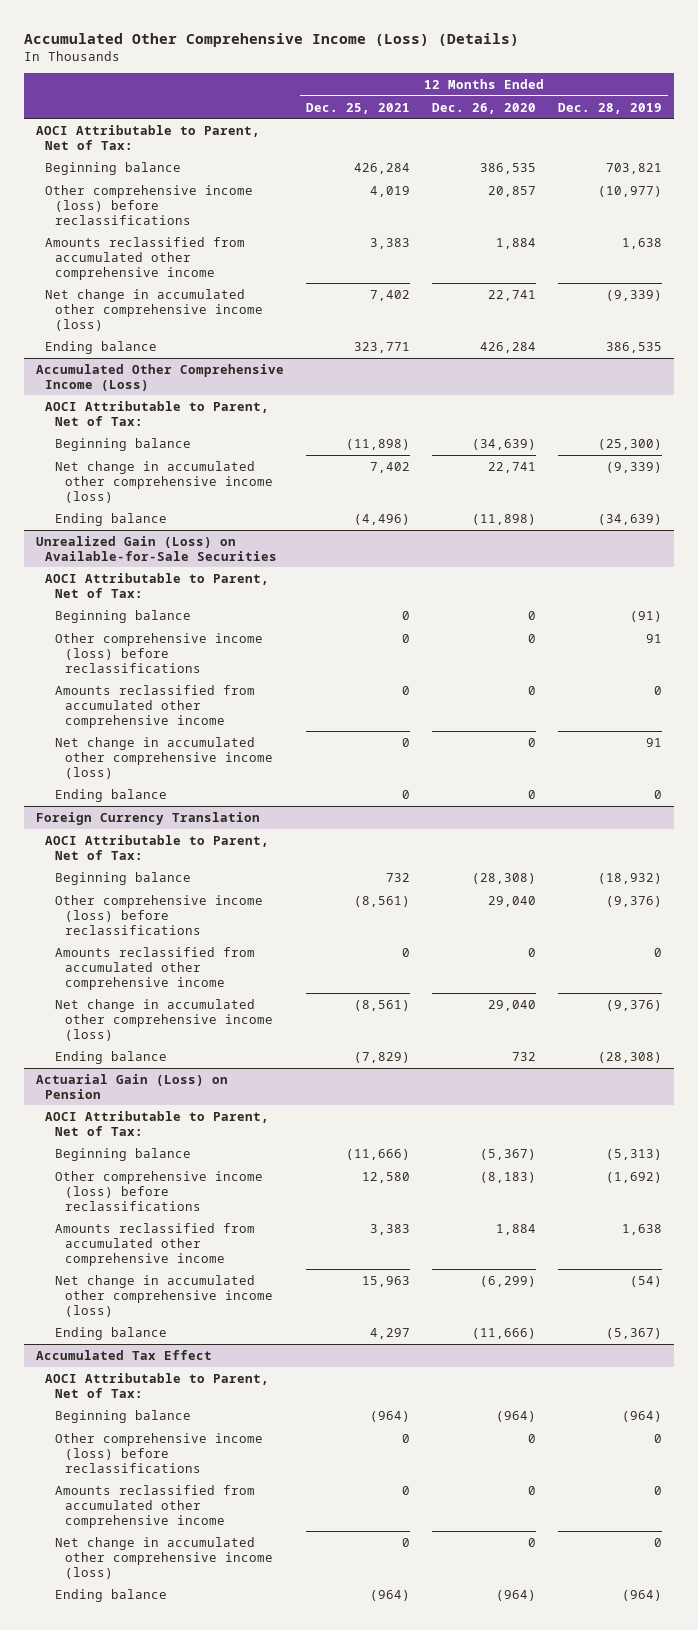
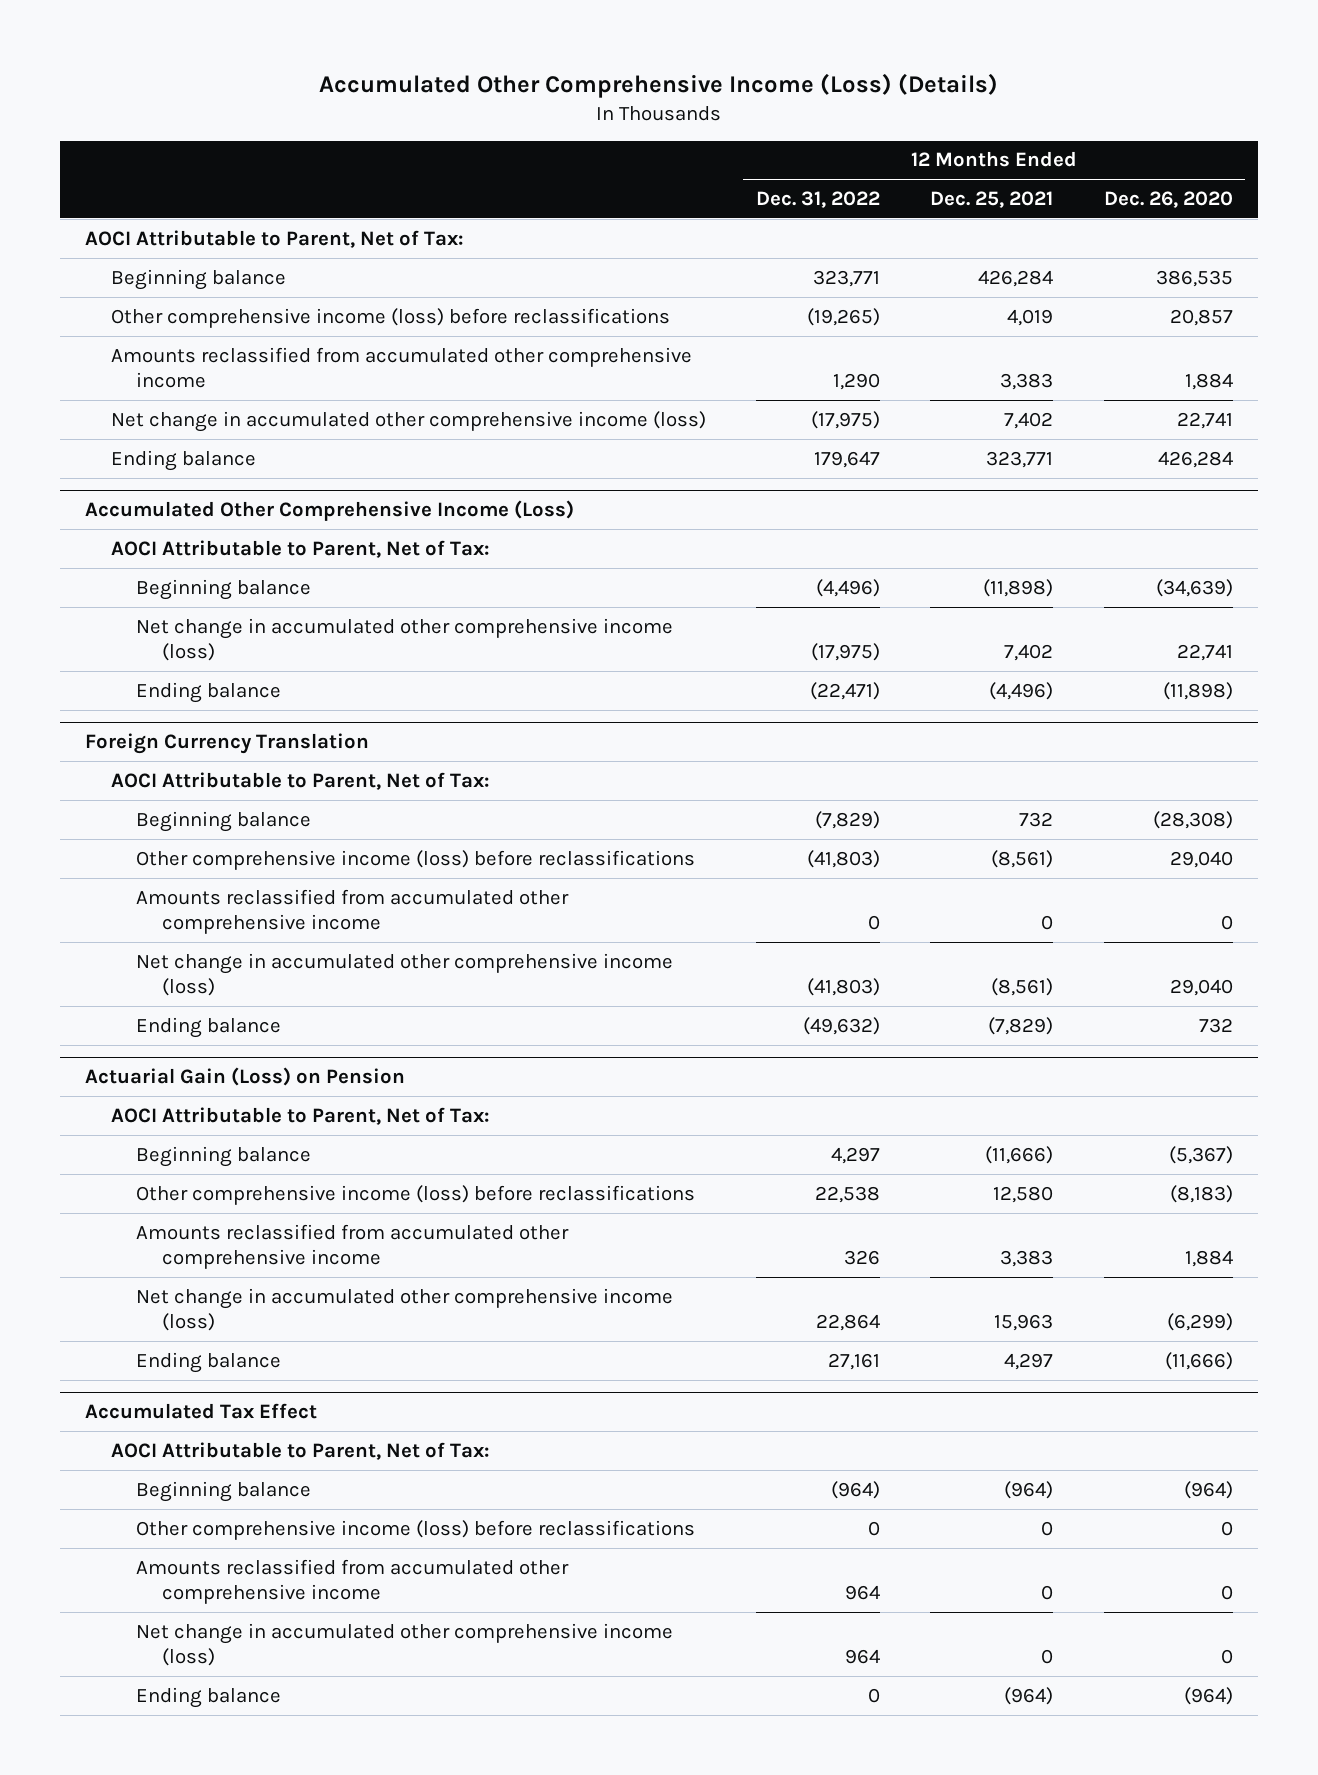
[558,102,663,114] Dec. 28, 2019 -> none
none -> [756,191,881,209] Dec. 31, 2022
[35,535,278,561] Unrealized Gain (Loss) on Available-for-Sale Securities -> none
[45,572,270,598] AOCI Attributable to Parent, Net of Tax: -> none
[54,609,191,623] Beginning balance -> none
[54,632,263,673] Other comprehensive income (loss) before reclassifications -> none
[54,684,255,728] Amounts reclassified from accumulated other comprehensive income -> none
[54,736,273,779] Net change in accumulated other comprehensive income (loss) -> none
[54,788,167,802] Ending balance -> none

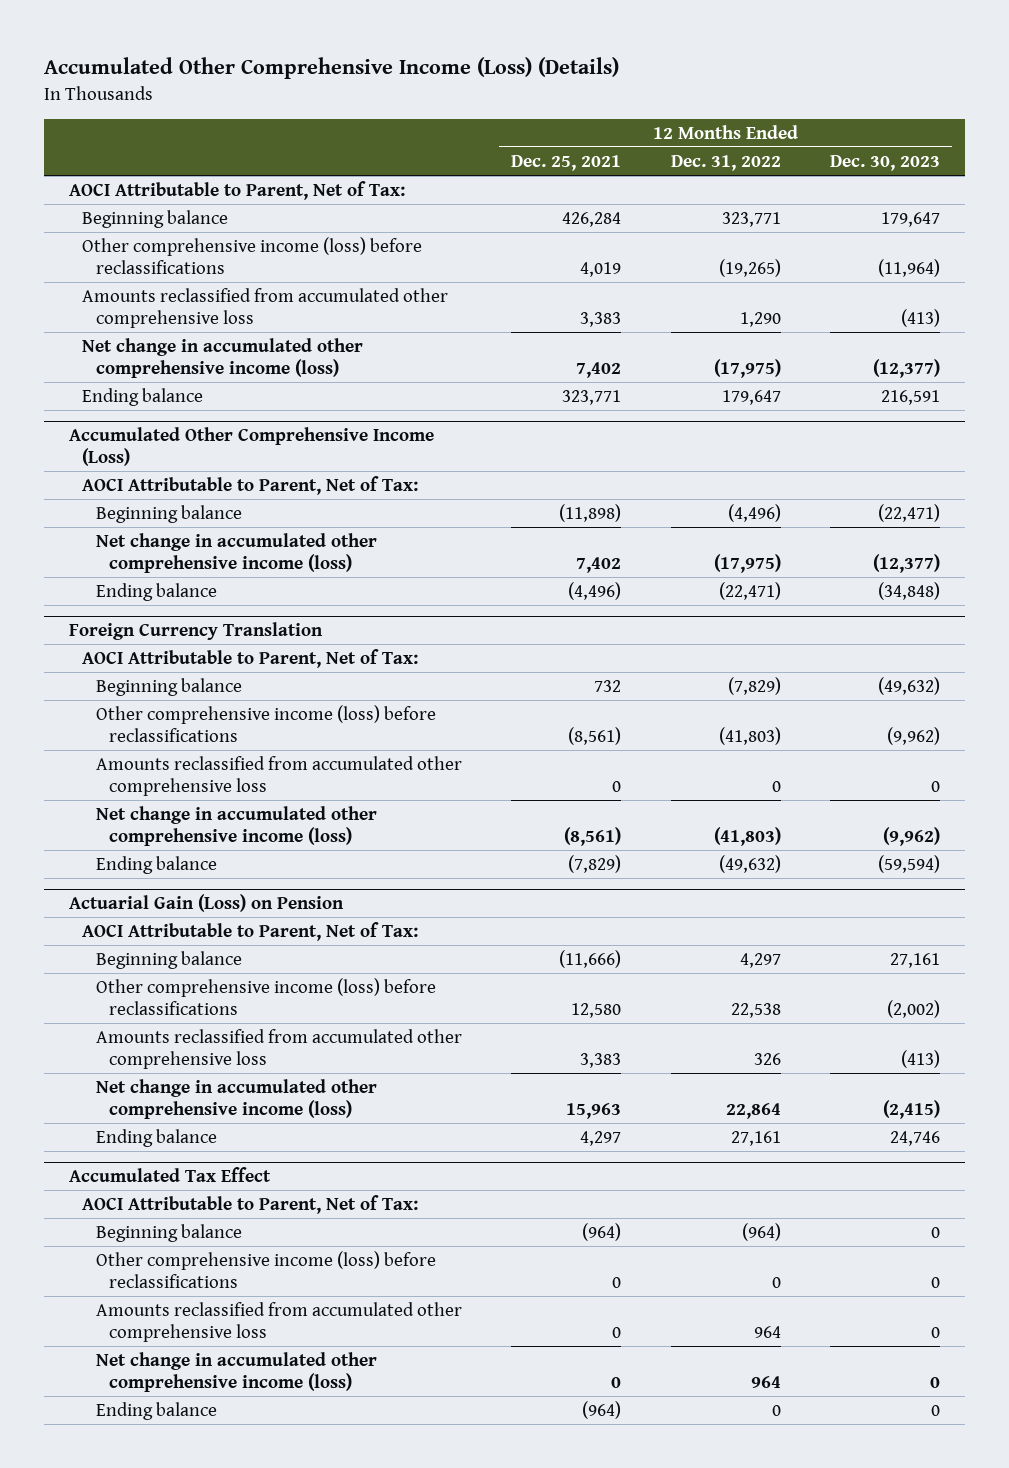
[1103,191,1233,209] Dec. 26, 2020 -> none
none -> [830,154,941,171] Dec. 30, 2023
[110,346,692,388] Amounts reclassified from accumulated other comprehensive income -> [82,288,449,329] Amounts reclassified from accumulated other comprehensive loss
[136,888,570,934] Amounts reclassified from accumulated other comprehensive income -> [95,756,462,797] Amounts reclassified from accumulated other comprehensive loss
[136,1223,570,1269] Amounts reclassified from accumulated other comprehensive income -> [95,1029,462,1070] Amounts reclassified from accumulated other comprehensive loss
[136,1558,570,1604] Amounts reclassified from accumulated other comprehensive income -> [95,1302,462,1343] Amounts reclassified from accumulated other comprehensive loss

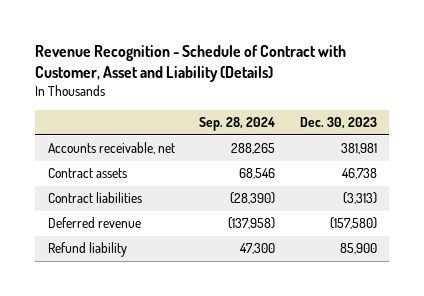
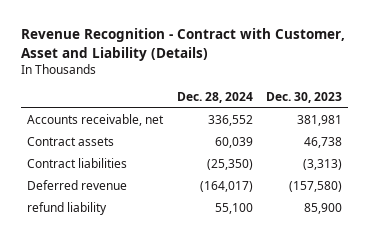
[35,44,347,82] Revenue Recognition - Schedule of Contract with Customer, Asset and Liability (Details) -> [20,28,345,61] Revenue Recognition - Contract with Customer, Asset and Liability (Details)
[199,117,276,132] Sep. 28, 2024 -> none
none -> [176,92,253,104] Dec. 28, 2024
[47,242,127,258] Refund liability -> [27,202,108,216] refund liability

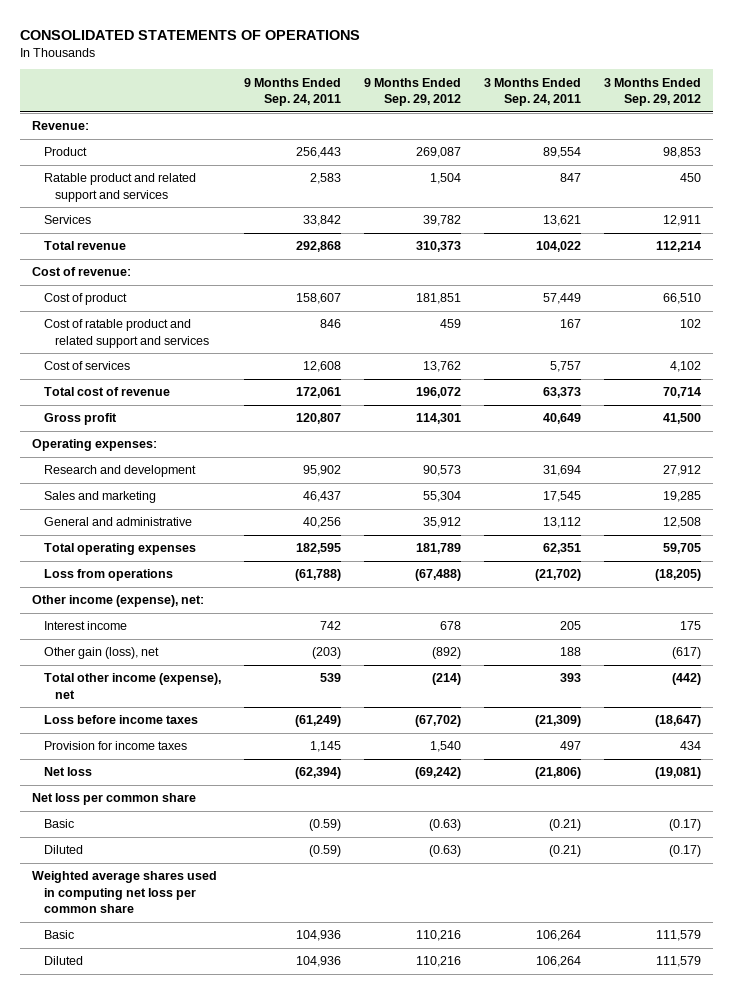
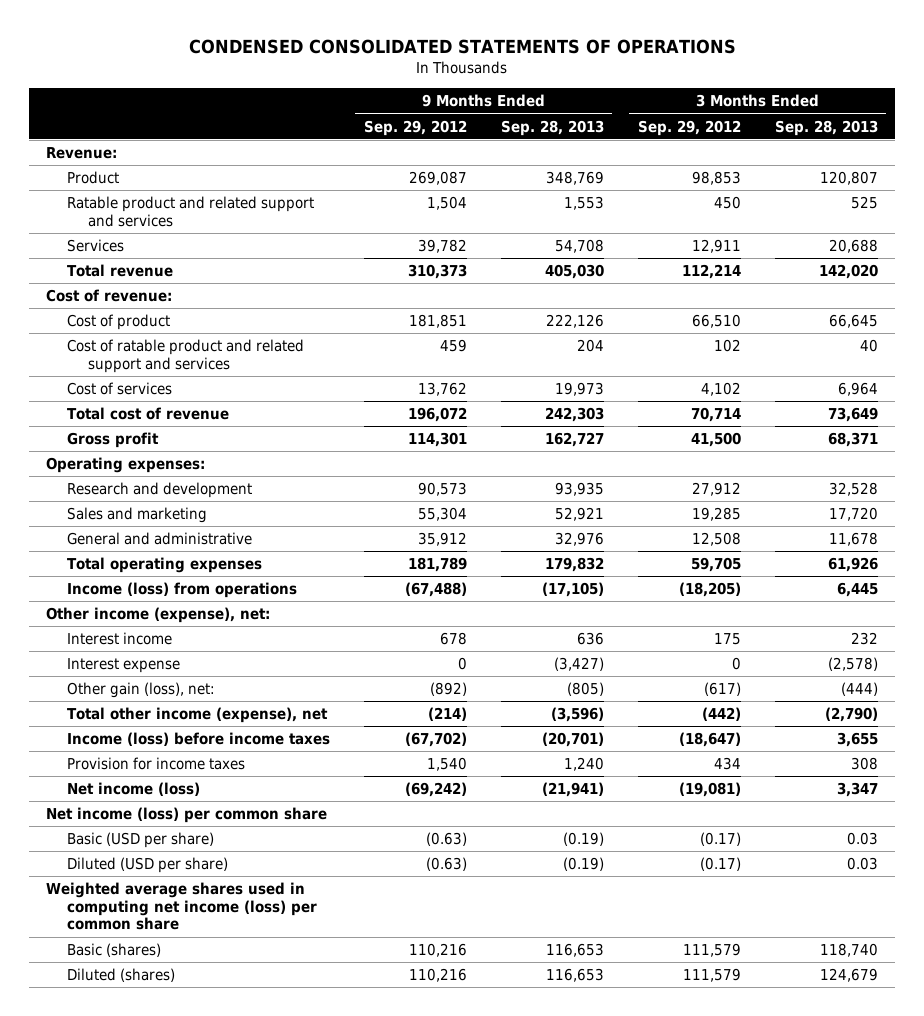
[20,29,361,40] CONSOLIDATED STATEMENTS OF OPERATIONS -> [189,38,737,54] CONDENSED CONSOLIDATED STATEMENTS OF OPERATIONS
[243,77,341,107] 9 Months Ended Sep. 24, 2011 -> none
[484,77,582,107] 3 Months Ended Sep. 24, 2011 -> none
none -> [500,119,604,136] Sep. 28, 2013
none -> [774,119,878,136] Sep. 28, 2013
[43,569,173,582] Loss from operations -> [66,582,297,599] Income (loss) from operations
none -> [66,658,180,674] Interest expense
[43,647,159,660] Other gain (loss), net -> [66,682,215,699] Other gain (loss), net:
[43,715,198,725] Loss before income taxes -> [66,732,330,747] Income (loss) before income taxes
[43,767,92,777] Net loss -> [66,782,200,797] Net income (loss)
[31,793,196,806] Net loss per common share -> [46,807,328,824] Net income (loss) per common share
[43,819,74,829] Basic -> [66,832,214,849] Basic (USD per share)
[43,845,83,855] Diluted -> [66,857,228,874] Diluted (USD per share)
[31,871,217,914] Weighted average shares used in computing net loss per common share -> [46,882,317,931] Weighted average shares used in computing net income (loss) per common share
[43,930,74,940] Basic -> [66,943,161,958] Basic (shares)
[43,956,83,966] Diluted -> [66,968,175,983] Diluted (shares)

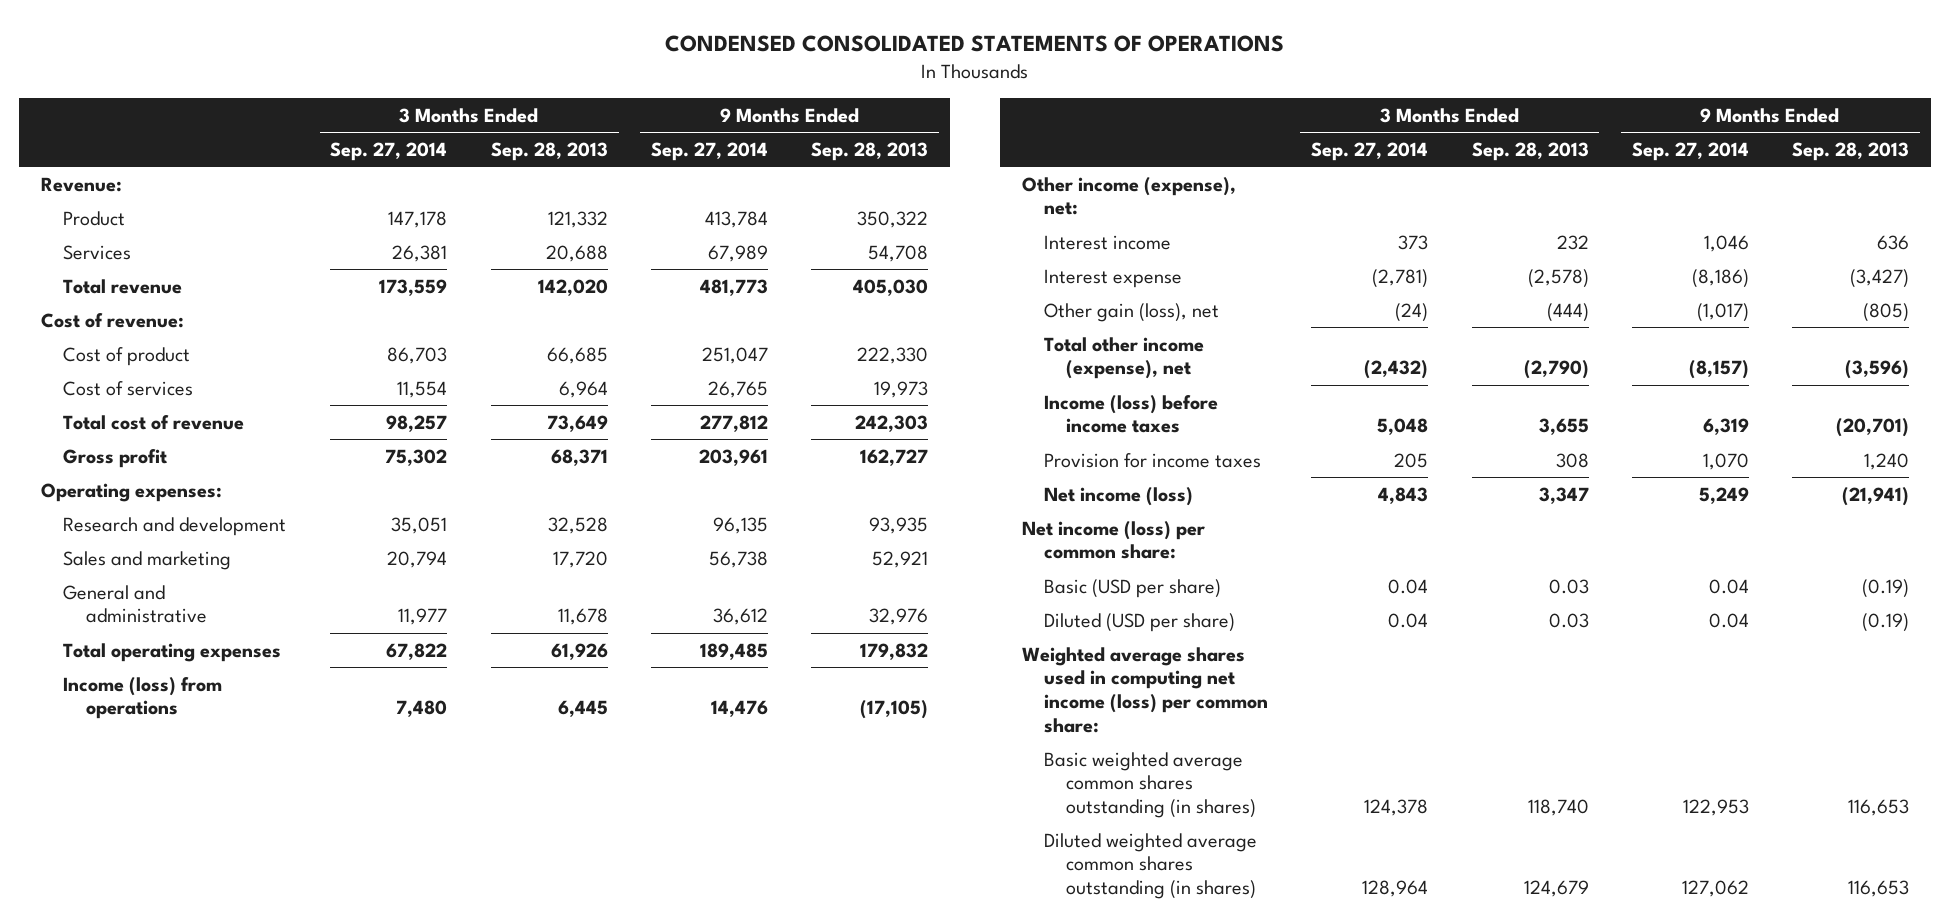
[363,119,467,136] Sep. 29, 2012 -> none
[637,119,741,136] Sep. 29, 2012 -> none
none -> [330,142,448,162] Sep. 27, 2014
none -> [650,142,768,162] Sep. 27, 2014
[66,196,314,227] Ratable product and related support and services -> none
[545,171,604,186] 348,769 -> [857,210,929,228] 350,322
[819,171,878,186] 120,807 -> [547,210,608,228] 121,332
[66,339,304,373] Cost of ratable product and related support and services -> none
[545,314,604,329] 222,126 -> [857,346,929,364] 222,330
[828,314,878,329] 66,645 -> [546,346,608,364] 66,685
[66,682,215,699] Other gain (loss), net: -> [1044,302,1220,322] Other gain (loss), net
[46,807,328,824] Net income (loss) per common share -> [1021,520,1205,560] Net income (loss) per common share:
[46,882,317,931] Weighted average shares used in computing net income (loss) per common share -> [1021,646,1269,733] Weighted average shares used in computing net income (loss) per common share:
[66,943,161,958] Basic (shares) -> [1044,751,1257,818] Basic weighted average common shares outstanding (in shares)
[66,968,175,983] Diluted (shares) -> [1044,832,1258,899] Diluted weighted average common shares outstanding (in shares)

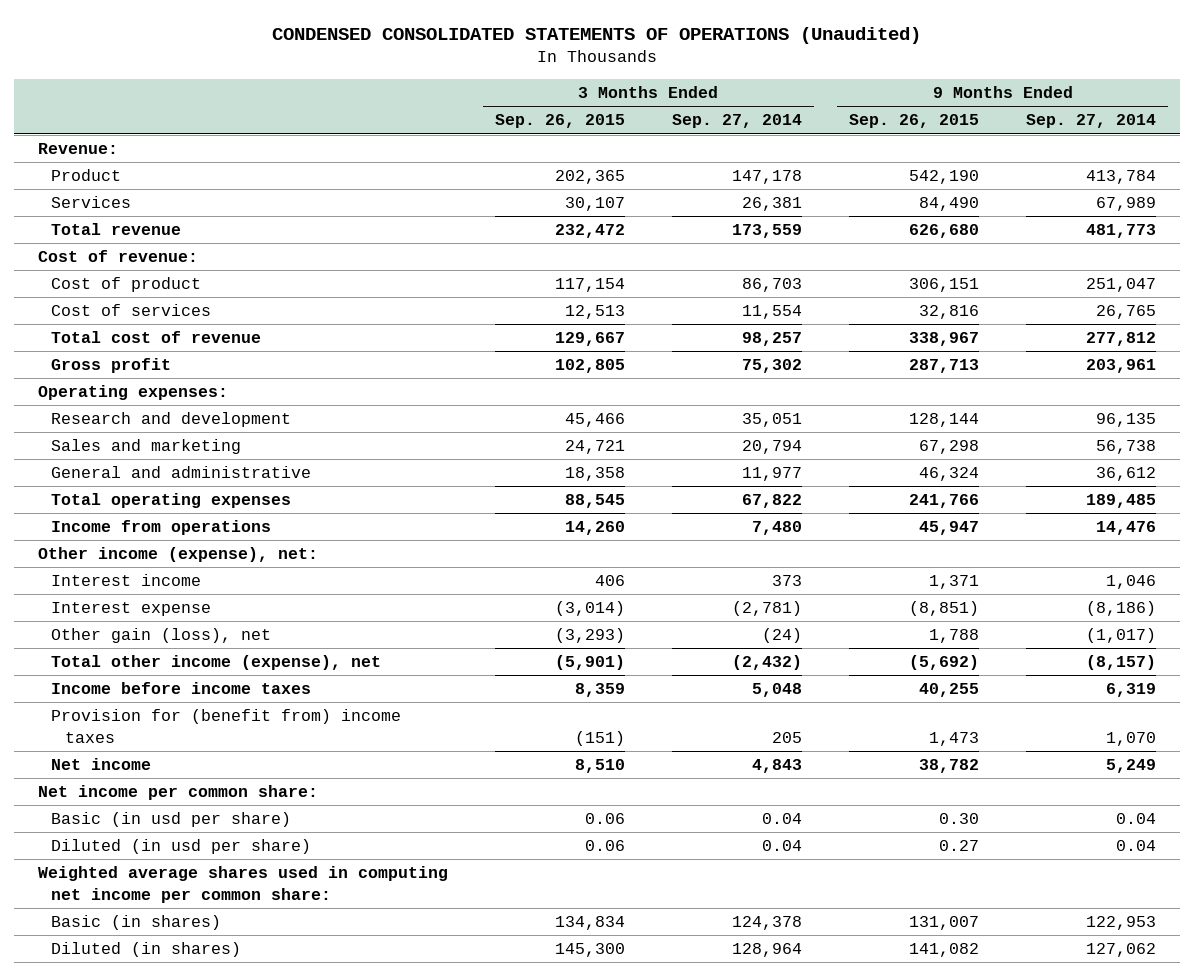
[664,34,1284,52] CONDENSED CONSOLIDATED STATEMENTS OF OPERATIONS -> [271,26,921,44] CONDENSED CONSOLIDATED STATEMENTS OF OPERATIONS (Unaudited)
[490,142,608,162] Sep. 28, 2013 -> none
[811,142,929,162] Sep. 28, 2013 -> none
none -> [494,114,625,129] Sep. 26, 2015
none -> [849,114,980,129] Sep. 26, 2015
[63,676,223,720] Income (loss) from operations -> [51,520,272,536] Income from operations
[1044,394,1219,434] Income (loss) before income taxes -> [51,682,312,695] Income before income taxes
[1044,452,1262,468] Provision for income taxes -> [51,709,402,743] Provision for (benefit from) income taxes
[1044,486,1194,506] Net income (loss) -> [51,758,152,771] Net income
[1021,520,1205,560] Net income (loss) per common share: -> [37,785,318,801] Net income per common share:
[1044,578,1222,598] Basic (USD per share) -> [51,812,292,828] Basic (in usd per share)
[1044,612,1236,632] Diluted (USD per share) -> [51,839,312,855] Diluted (in usd per share)
[1021,646,1269,733] Weighted average shares used in computing net income (loss) per common share: -> [37,866,448,903] Weighted average shares used in computing net income per common share:
[1044,751,1257,818] Basic weighted average common shares outstanding (in shares) -> [51,915,222,931] Basic (in shares)
[1044,832,1258,899] Diluted weighted average common shares outstanding (in shares) -> [51,942,242,958] Diluted (in shares)

